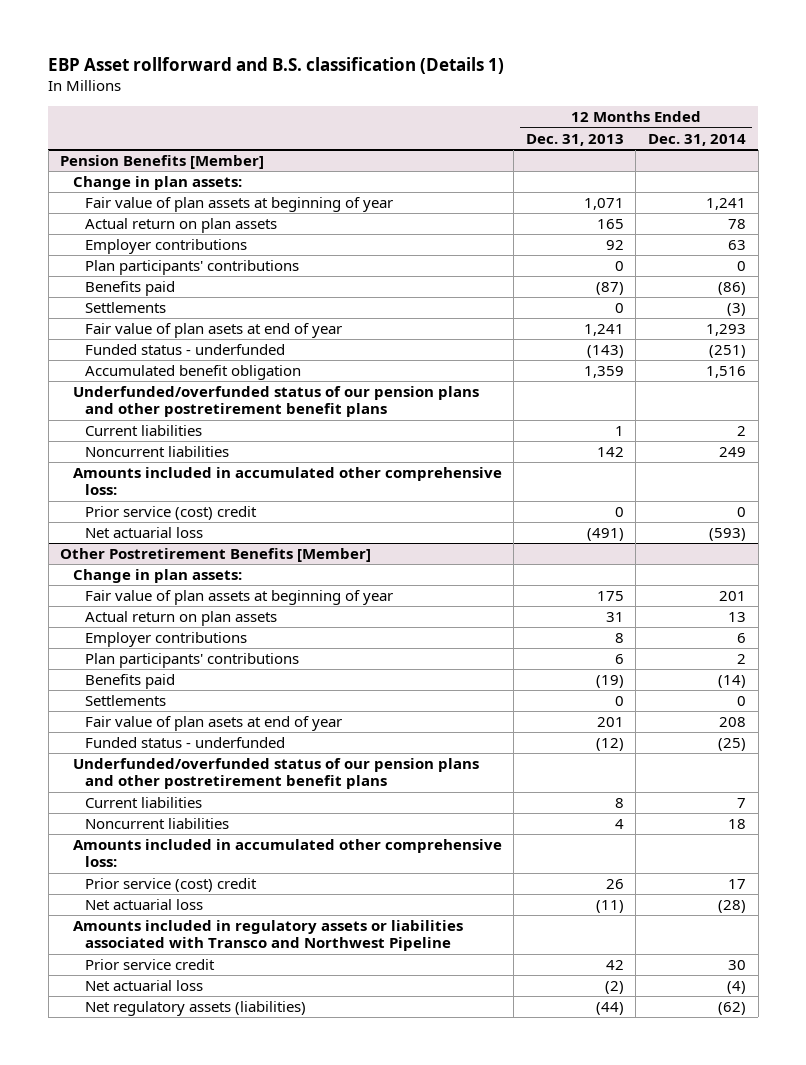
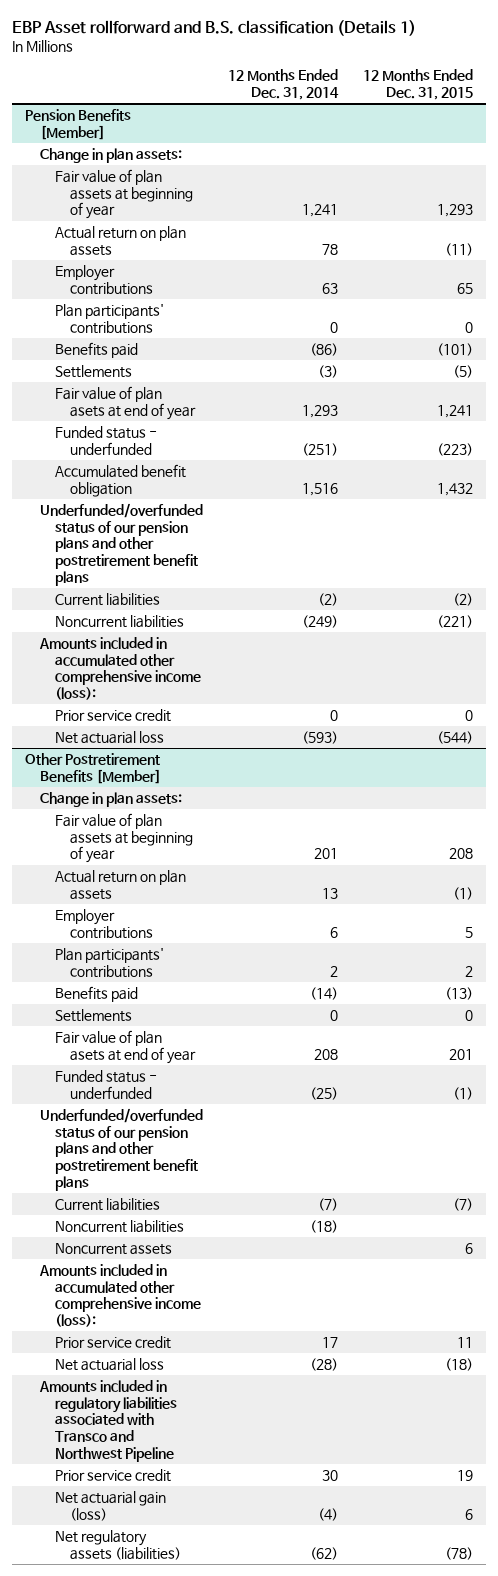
[525,133,624,146] Dec. 31, 2013 -> none
none -> [362,69,473,101] 12 Months Ended Dec. 31, 2015
[737,426,747,437] 2 -> [317,592,338,606] (2)
[719,447,747,458] 249 -> [301,614,338,628] (249)
[72,467,502,496] Amounts included in accumulated other comprehensive loss: -> [38,636,201,701] Amounts included in accumulated other comprehensive income (loss):
[84,506,257,521] Prior service (cost) credit -> [54,708,171,722] Prior service credit
[737,798,747,809] 7 -> [317,1197,338,1211] (7)
[728,819,747,830] 18 -> [309,1219,338,1233] (18)
none -> [54,1242,172,1255] Noncurrent assets
[72,839,502,868] Amounts included in accumulated other comprehensive loss: -> [38,1263,201,1328] Amounts included in accumulated other comprehensive income (loss):
[84,878,257,893] Prior service (cost) credit -> [54,1335,171,1349] Prior service credit
[72,920,463,952] Amounts included in regulatory assets or liabilities associated with Transco and Northwest Pipeline -> [38,1379,177,1463] Amounts included in regulatory liabilities associated with Transco and Northwest Pipeline
[84,980,203,992] Net actuarial loss -> [54,1490,166,1521] Net actuarial gain (loss)

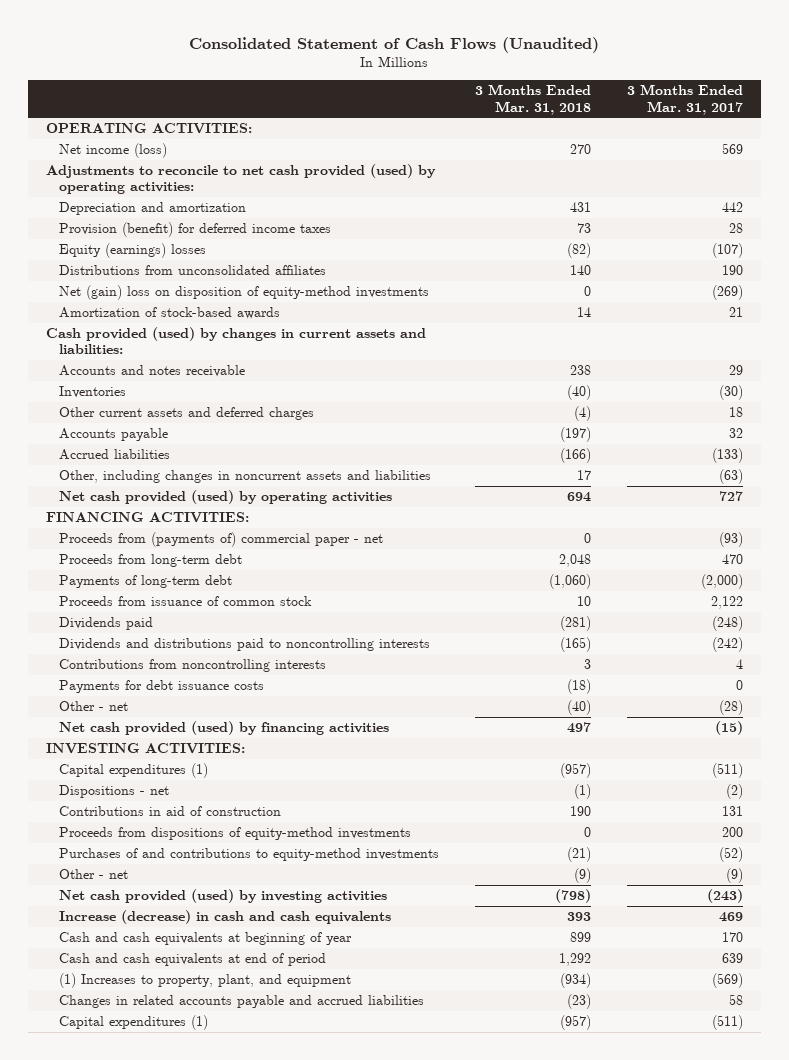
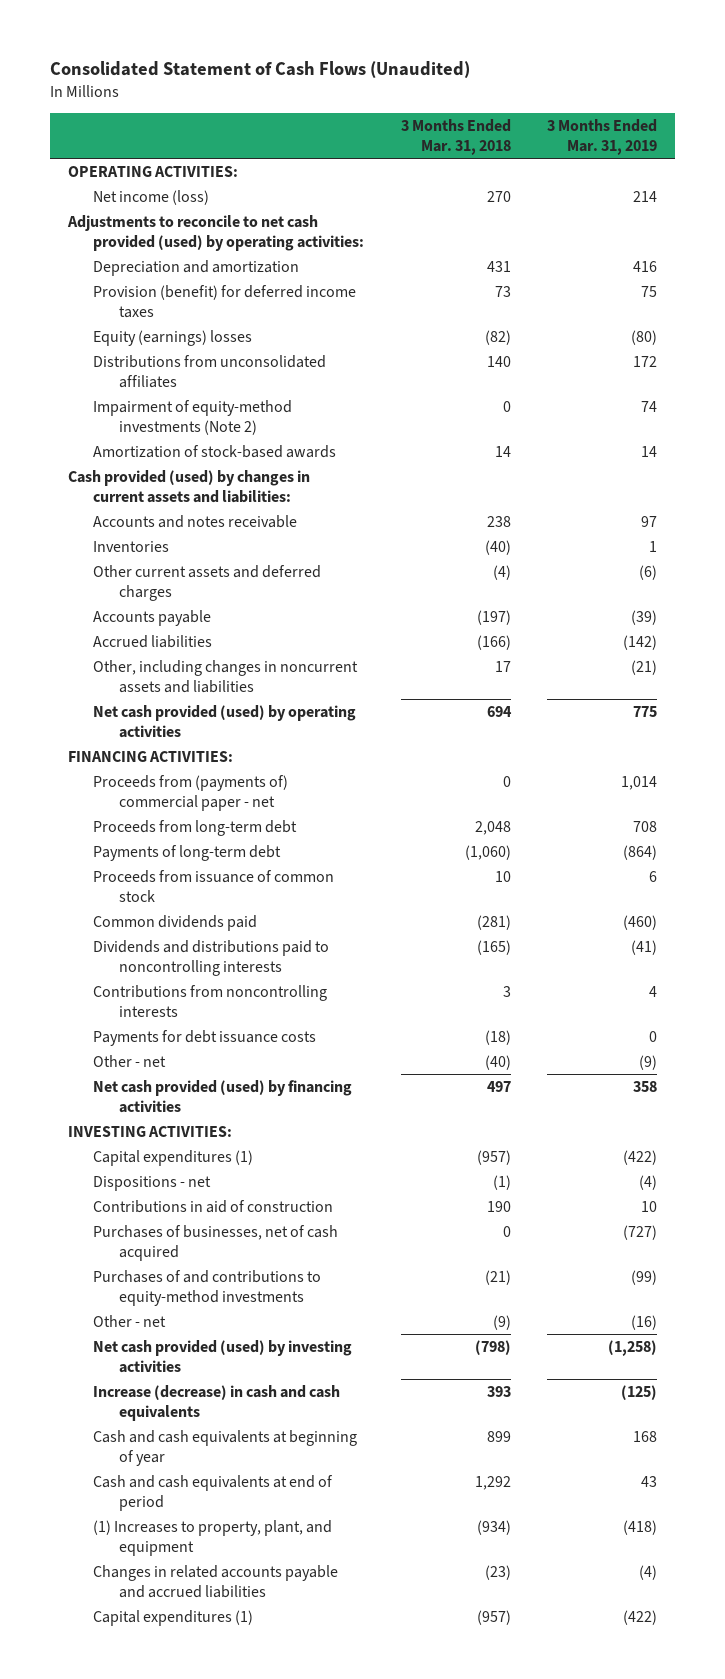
[626,84,743,115] 3 Months Ended Mar. 31, 2017 -> none
none -> [547,118,658,156] 3 Months Ended Mar. 31, 2019
[58,285,429,301] Net (gain) loss on disposition of equity-method investments -> none
none -> [93,399,293,435] Impairment of equity-method investments (Note 2)
[58,617,153,631] Dividends paid -> [93,914,258,931] Common dividends paid
[58,827,411,841] Proceeds from dispositions of equity-method investments -> none
none -> [93,1224,339,1261] Purchases of businesses, net of cash acquired

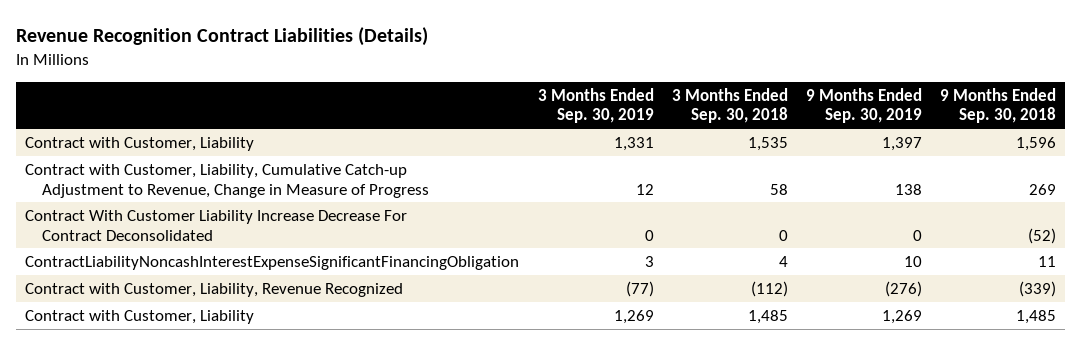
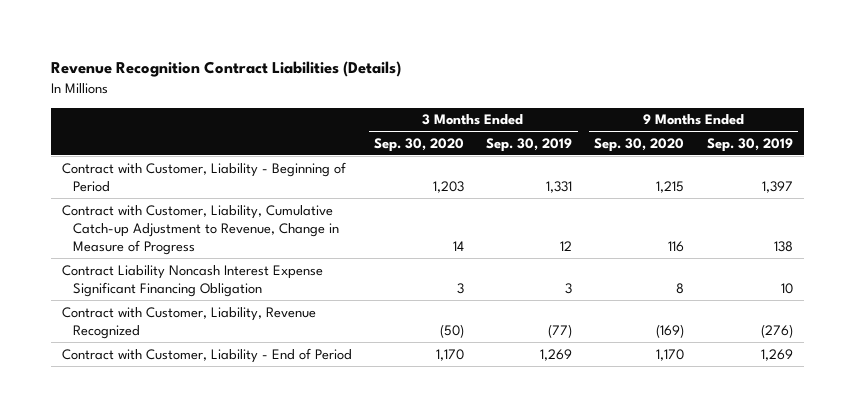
[671,87,788,124] 3 Months Ended Sep. 30, 2018 -> none
[939,87,1056,124] 9 Months Ended Sep. 30, 2018 -> none
none -> [374,137,465,152] Sep. 30, 2020
none -> [594,137,685,152] Sep. 30, 2020
[25,136,255,151] Contract with Customer, Liability -> [61,161,346,192] Contract with Customer, Liability - Beginning of Period
[25,209,408,241] Contract With Customer Liability Increase Decrease For Contract Deconsolidated -> none
[25,255,520,270] ContractLiabilityNoncashInterestExpenseSignificantFinancingObligation -> [61,264,323,297] Contract Liability Noncash Interest Expense Significant Financing Obligation
[25,309,255,324] Contract with Customer, Liability -> [61,347,352,363] Contract with Customer, Liability - End of Period

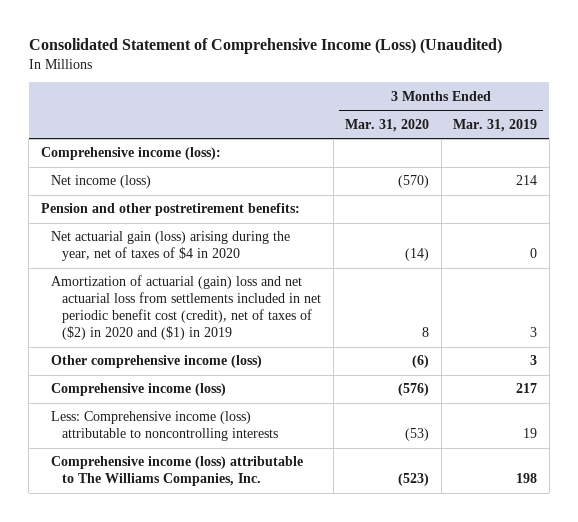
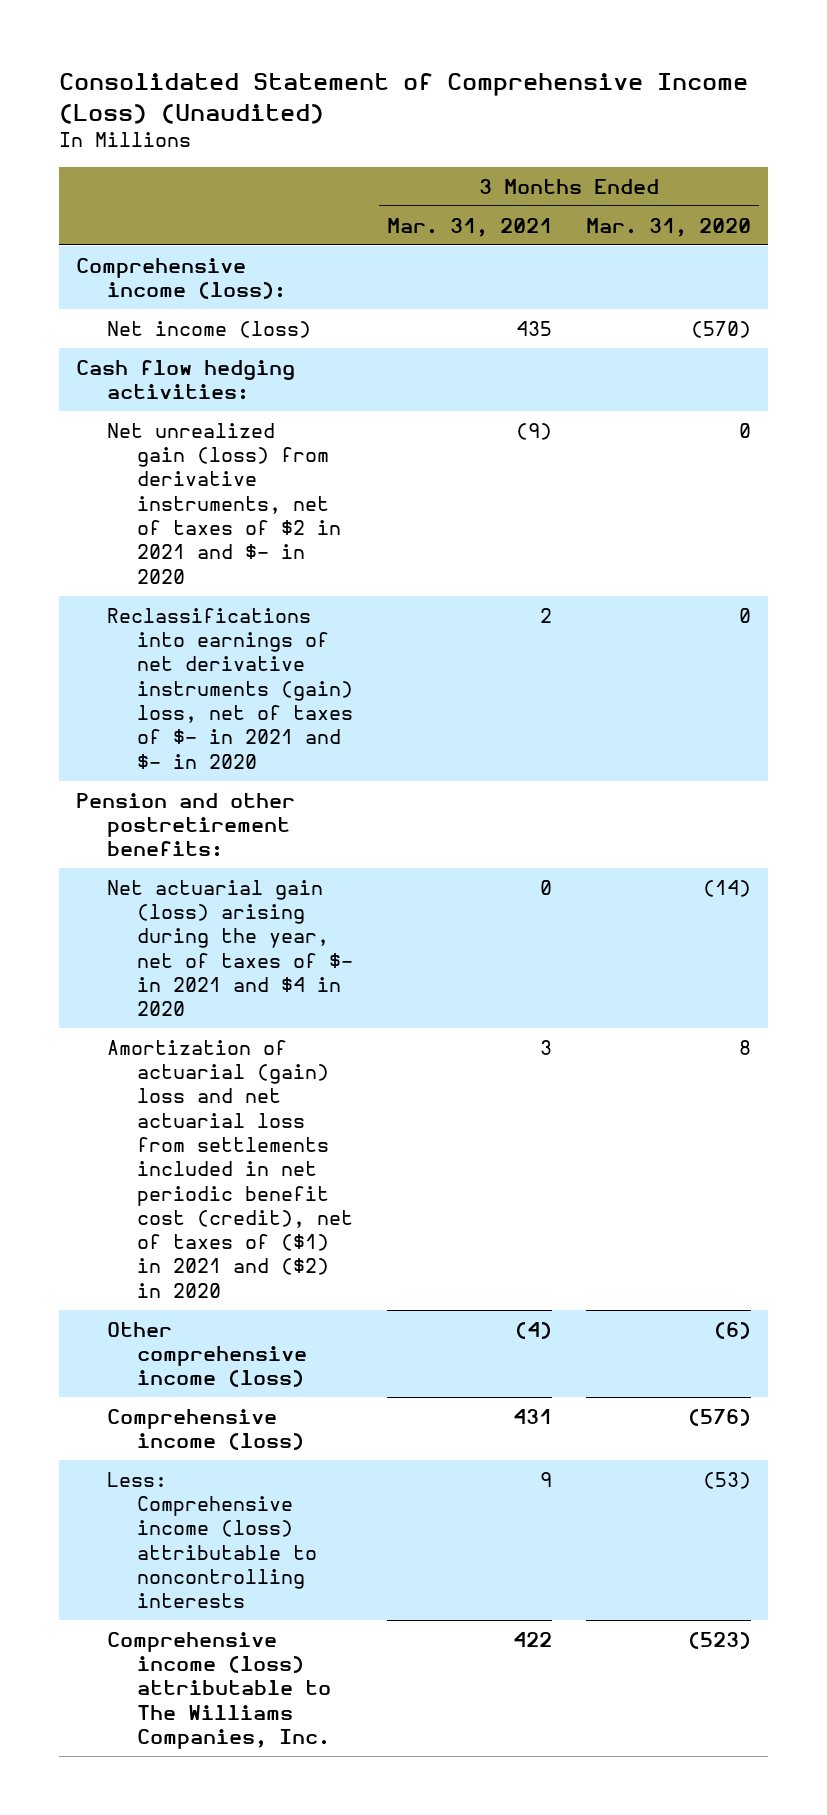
[453,118,538,132] Mar. 31, 2019 -> none
none -> [386,217,552,237] Mar. 31, 2021
none -> [76,359,296,401] Cash flow hedging activities:
none -> [106,422,342,584] Net unrealized gain (loss) from derivative instruments, net of taxes of $2 in 2021 and $- in 2020
none -> [106,607,354,769] Reclassifications into earnings of net derivative instruments (gain) loss, net of taxes of $- in 2021 and $- in 2020
[51,231,291,262] Net actuarial gain (loss) arising during the year, net of taxes of $4 in 2020 -> [106,879,354,1017] Net actuarial gain (loss) arising during the year, net of taxes of $- in 2021 and $4 in 2020
[51,275,321,341] Amortization of actuarial (gain) loss and net actuarial loss from settlements included in net periodic benefit cost (credit), net of taxes of ($2) in 2020 and ($1) in 2019 -> [106,1039,354,1298] Amortization of actuarial (gain) loss and net actuarial loss from settlements included in net periodic benefit cost (credit), net of taxes of ($1) in 2021 and ($2) in 2020

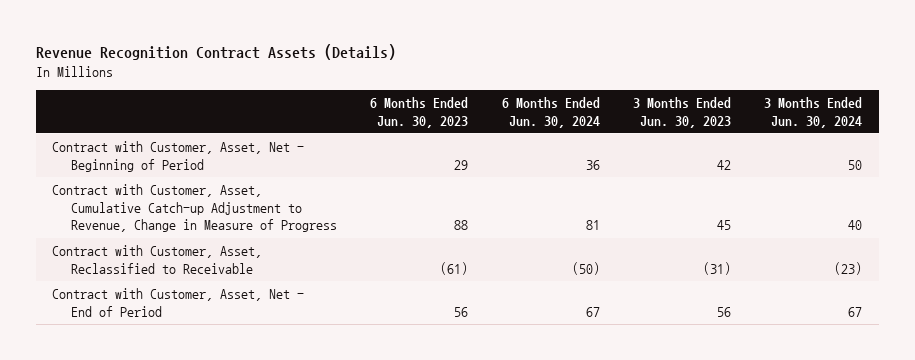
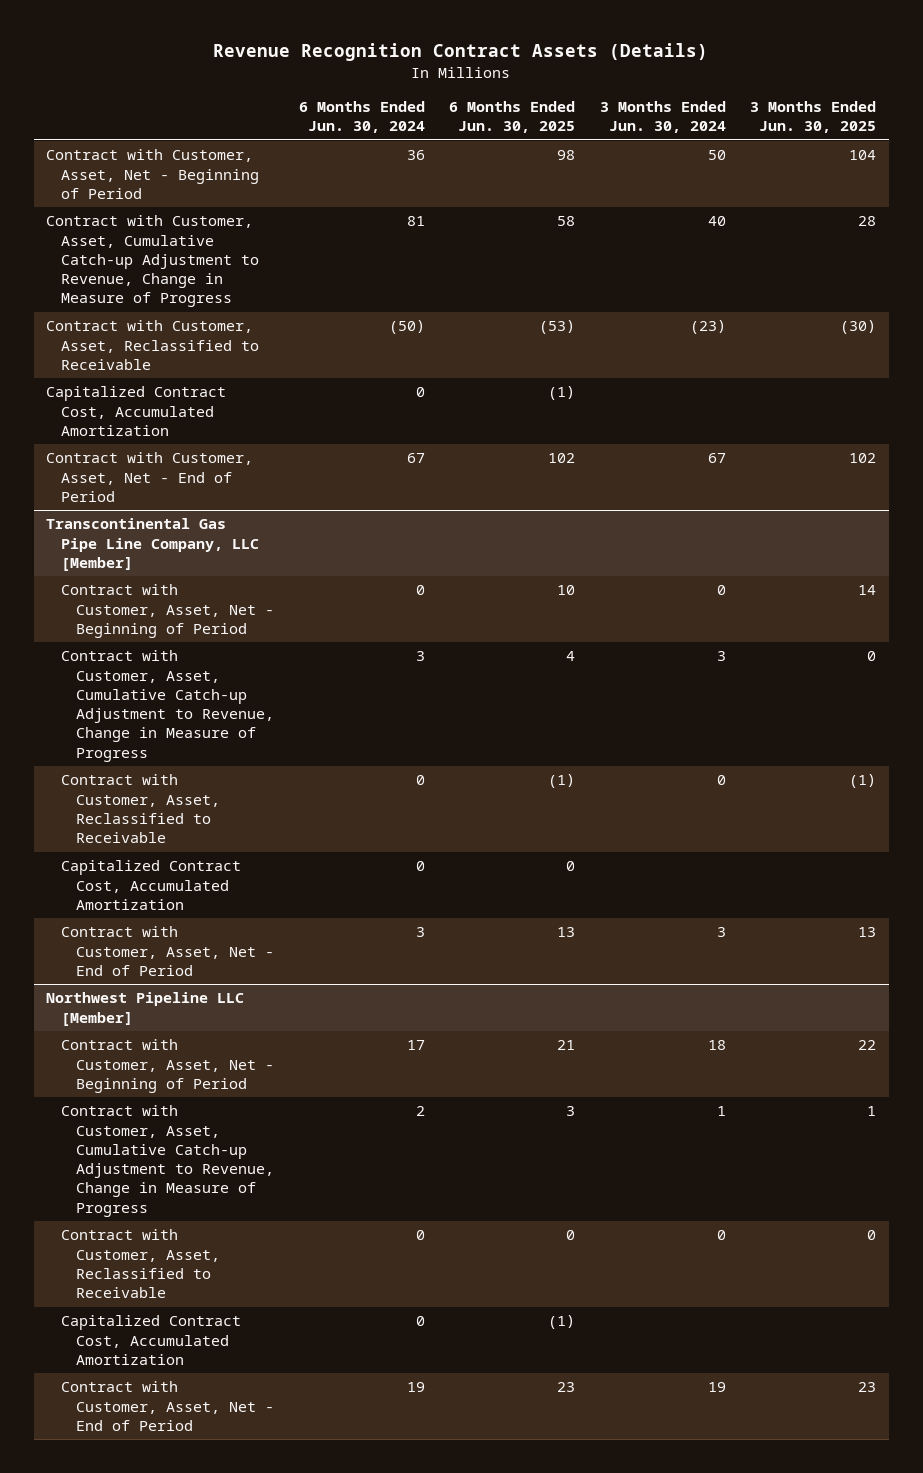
[370,96,469,128] 6 Months Ended Jun. 30, 2023 -> none
[632,96,731,128] 3 Months Ended Jun. 30, 2023 -> none
none -> [449,100,576,134] 6 Months Ended Jun. 30, 2025
none -> [750,100,877,134] 3 Months Ended Jun. 30, 2025
none -> [46,386,227,436] Capitalized Contract Cost, Accumulated Amortization
none -> [46,518,260,571] Transcontinental Gas Pipe Line Company, LLC [Member]
none -> [61,584,274,638] Contract with Customer, Asset, Net - Beginning of Period
none -> [61,650,274,762] Contract with Customer, Asset, Cumulative Catch-up Adjustment to Revenue, Change in Measure of Progress
none -> [61,774,220,844] Contract with Customer, Asset, Reclassified to Receivable
none -> [61,860,242,910] Capitalized Contract Cost, Accumulated Amortization
none -> [61,926,274,976] Contract with Customer, Asset, Net - End of Period
none -> [46,992,245,1026] Northwest Pipeline LLC [Member]
none -> [61,1039,274,1093] Contract with Customer, Asset, Net - Beginning of Period
none -> [61,1105,274,1217] Contract with Customer, Asset, Cumulative Catch-up Adjustment to Revenue, Change in Measure of Progress
none -> [61,1229,220,1299] Contract with Customer, Asset, Reclassified to Receivable
none -> [61,1315,242,1365] Capitalized Contract Cost, Accumulated Amortization
none -> [61,1381,274,1431] Contract with Customer, Asset, Net - End of Period

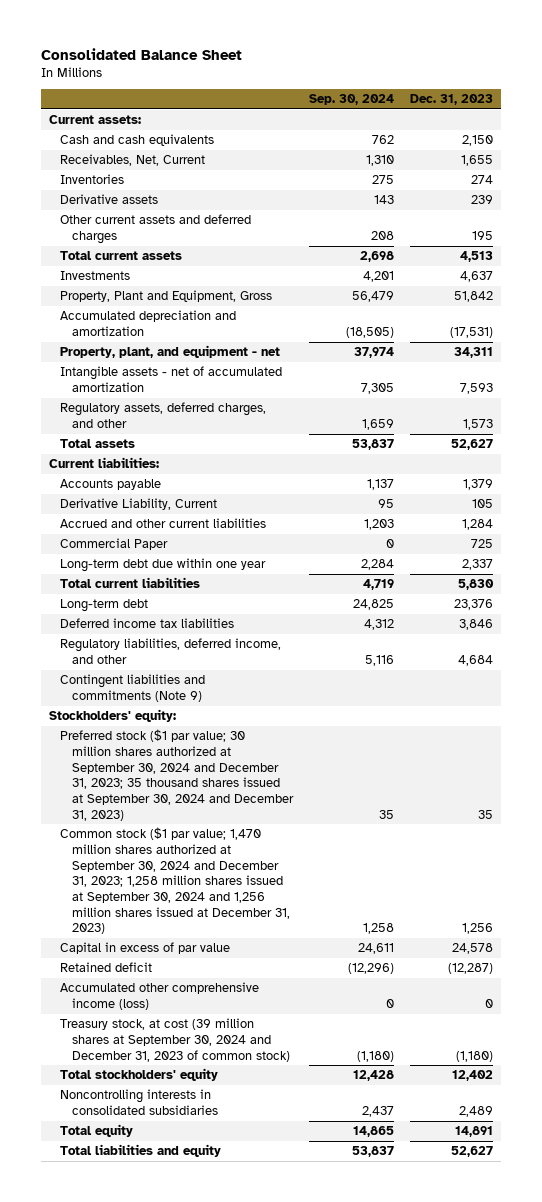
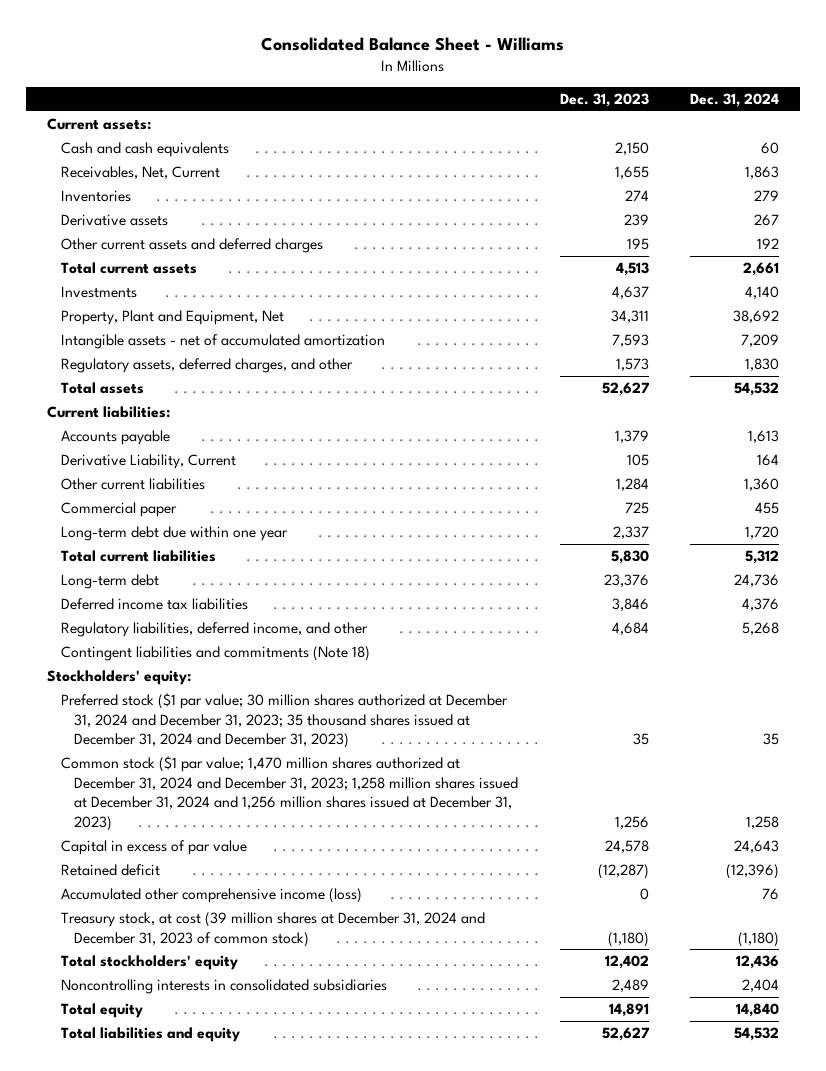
[40,47,242,60] Consolidated Balance Sheet -> [261,37,565,52] Consolidated Balance Sheet - Williams
[308,94,394,106] Sep. 30, 2024 -> none
none -> [690,93,780,108] Dec. 31, 2024
[60,290,273,303] Property, Plant and Equipment, Gross -> none
[60,310,237,336] Accumulated depreciation and amortization -> none
[60,345,281,359] Property, plant, and equipment - net -> [60,309,284,325] Property, Plant and Equipment, Net
[60,518,267,529] Accrued and other current liabilities -> [60,477,205,490] Other current liabilities
[60,538,169,551] Commercial Paper -> [60,501,177,517] Commercial paper
[60,674,206,702] Contingent liabilities and commitments (Note 9) -> [60,645,370,661] Contingent liabilities and commitments (Note 18)
[60,729,294,821] Preferred stock ($1 par value; 30 million shares authorized at September 30, 2024 and December 31, 2023; 35 thousand shares issued at September 30, 2024 and December 31, 2023) -> [60,692,508,749] Preferred stock ($1 par value; 30 million shares authorized at December 31, 2024 and December 31, 2023; 35 thousand shares issued at December 31, 2024 and December 31, 2023)
[60,827,290,935] Common stock ($1 par value; 1,470 million shares authorized at September 30, 2024 and December 31, 2023; 1,258 million shares issued at September 30, 2024 and 1,256 million shares issued at December 31, 2023) -> [60,755,519,831] Common stock ($1 par value; 1,470 million shares authorized at December 31, 2024 and December 31, 2023; 1,258 million shares issued at December 31, 2024 and 1,256 million shares issued at December 31, 2023)
[60,1018,290,1062] Treasury stock, at cost (39 million shares at September 30, 2024 and December 31, 2023 of common stock) -> [60,911,485,947] Treasury stock, at cost (39 million shares at December 31, 2024 and December 31, 2023 of common stock)

